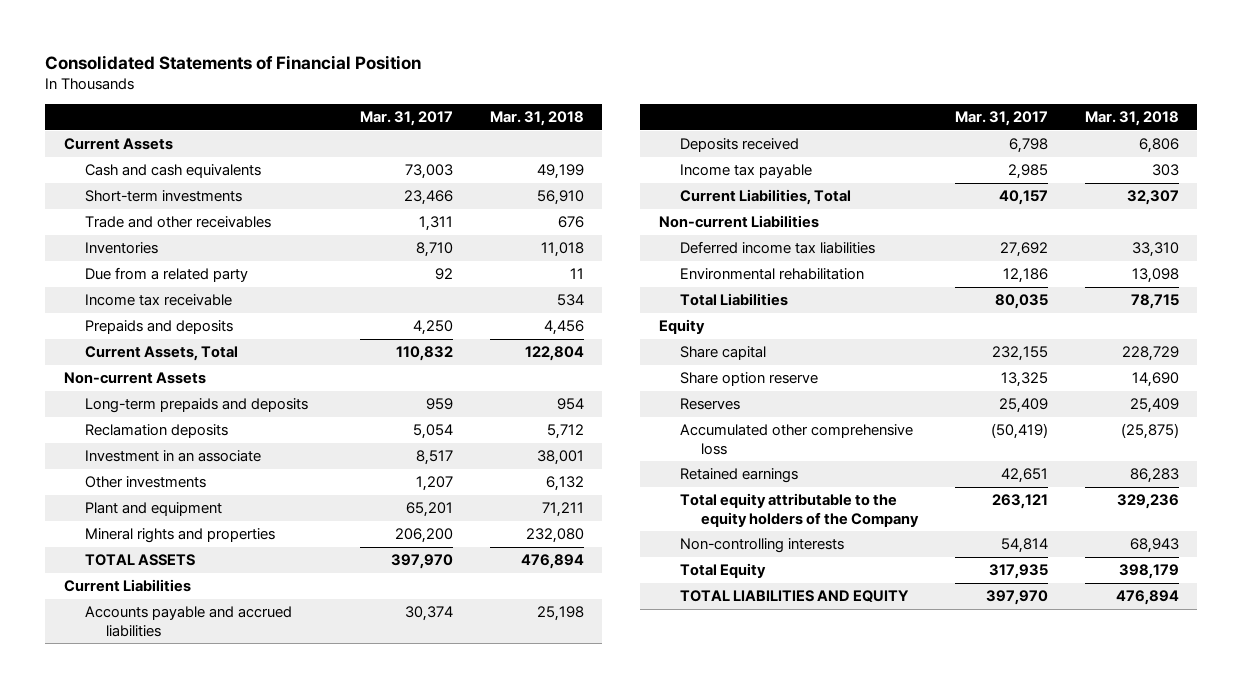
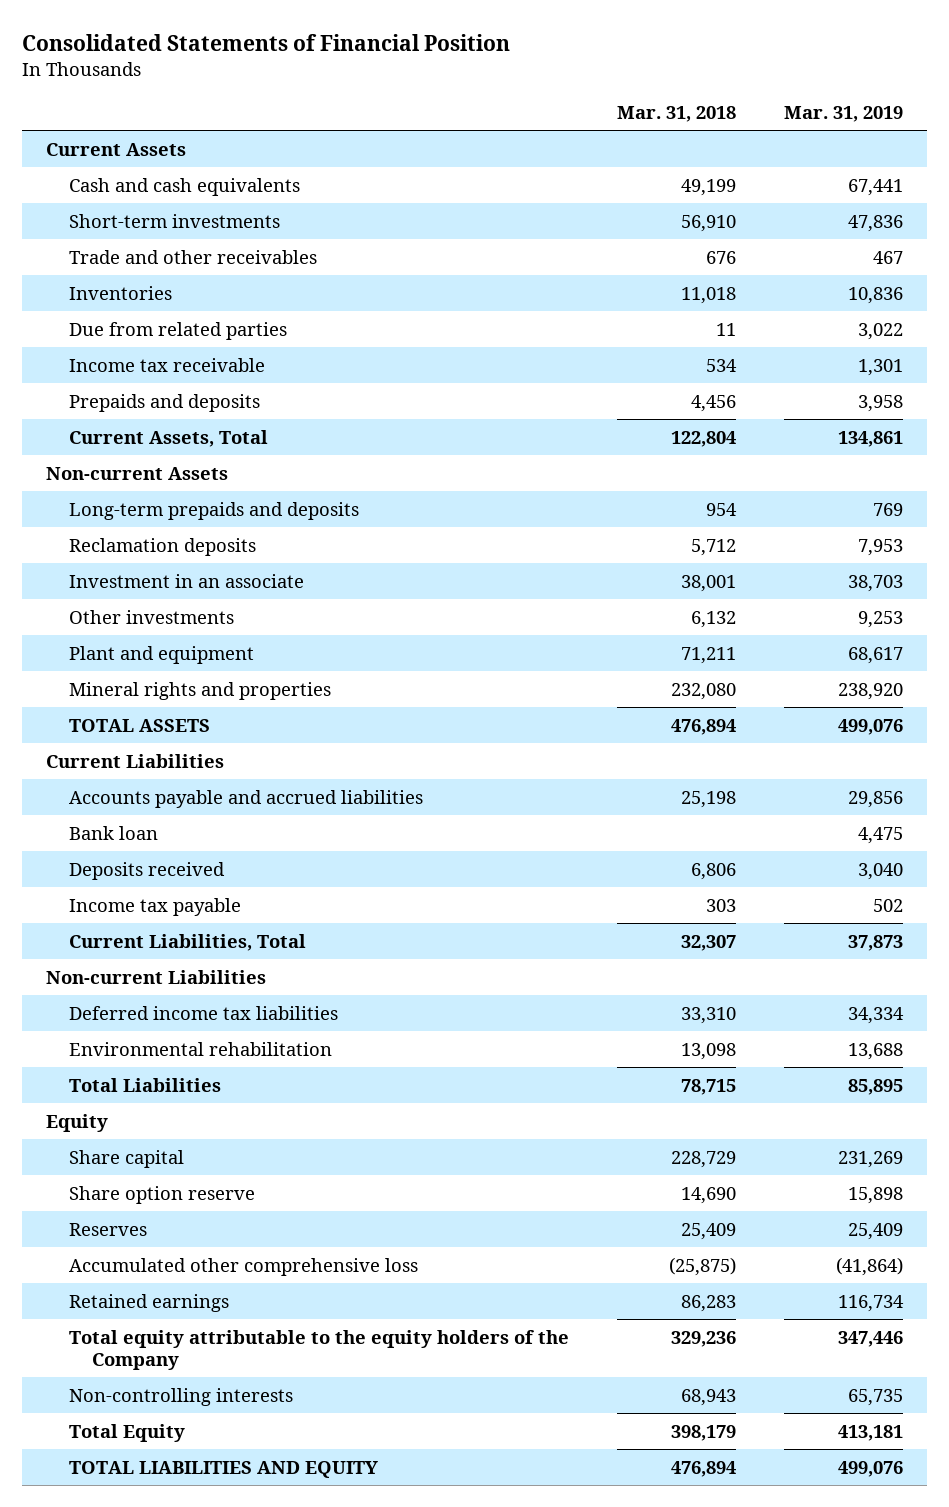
[360,111,454,127] Mar. 31, 2017 -> none
none -> [783,105,903,122] Mar. 31, 2019
[85,267,249,283] Due from a related party -> [69,321,288,340] Due from related parties
none -> [69,825,159,840] Bank loan

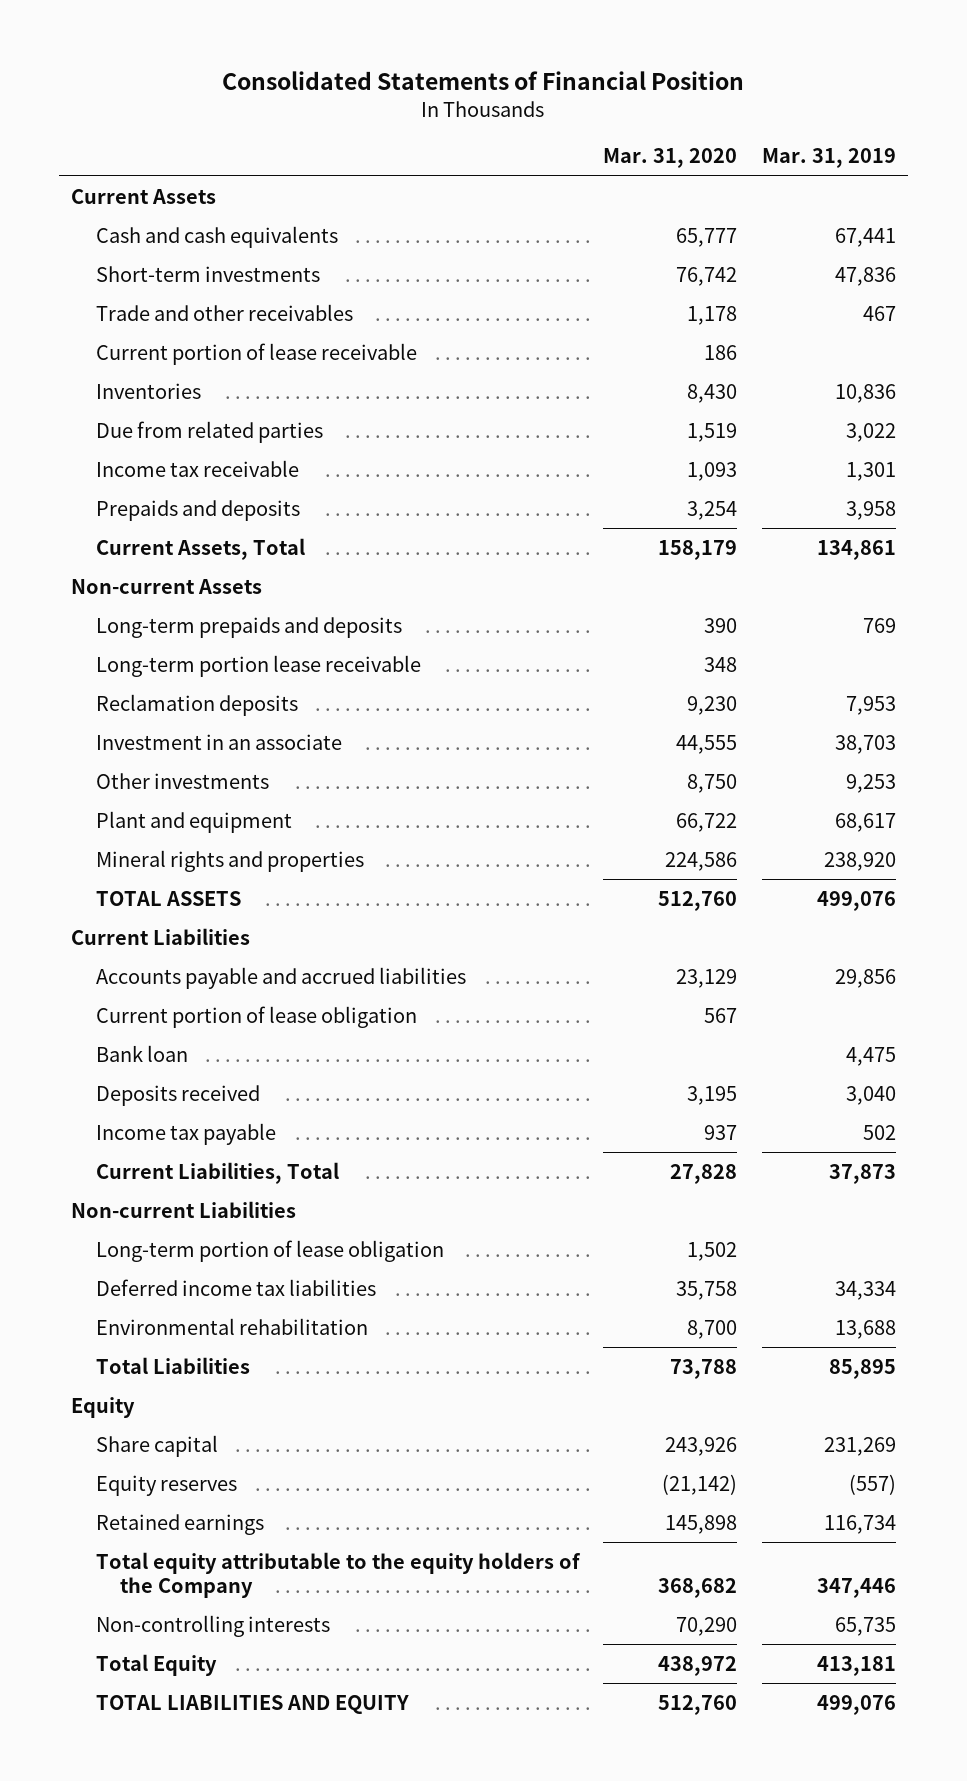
[616,105,736,122] Mar. 31, 2018 -> none
none -> [603,148,738,169] Mar. 31, 2020
none -> [95,342,417,365] Current portion of lease receivable
none -> [95,654,421,677] Long-term portion lease receivable
none -> [95,1005,417,1028] Current portion of lease obligation
none -> [95,1239,444,1262] Long-term portion of lease obligation
[69,1185,256,1204] Share option reserve -> none
[69,1257,419,1276] Accumulated other comprehensive loss -> none
[69,1222,148,1236] Reserves -> [95,1474,237,1496] Equity reserves
[847,1222,903,1240] 25,409 -> [848,1473,896,1495] (557)

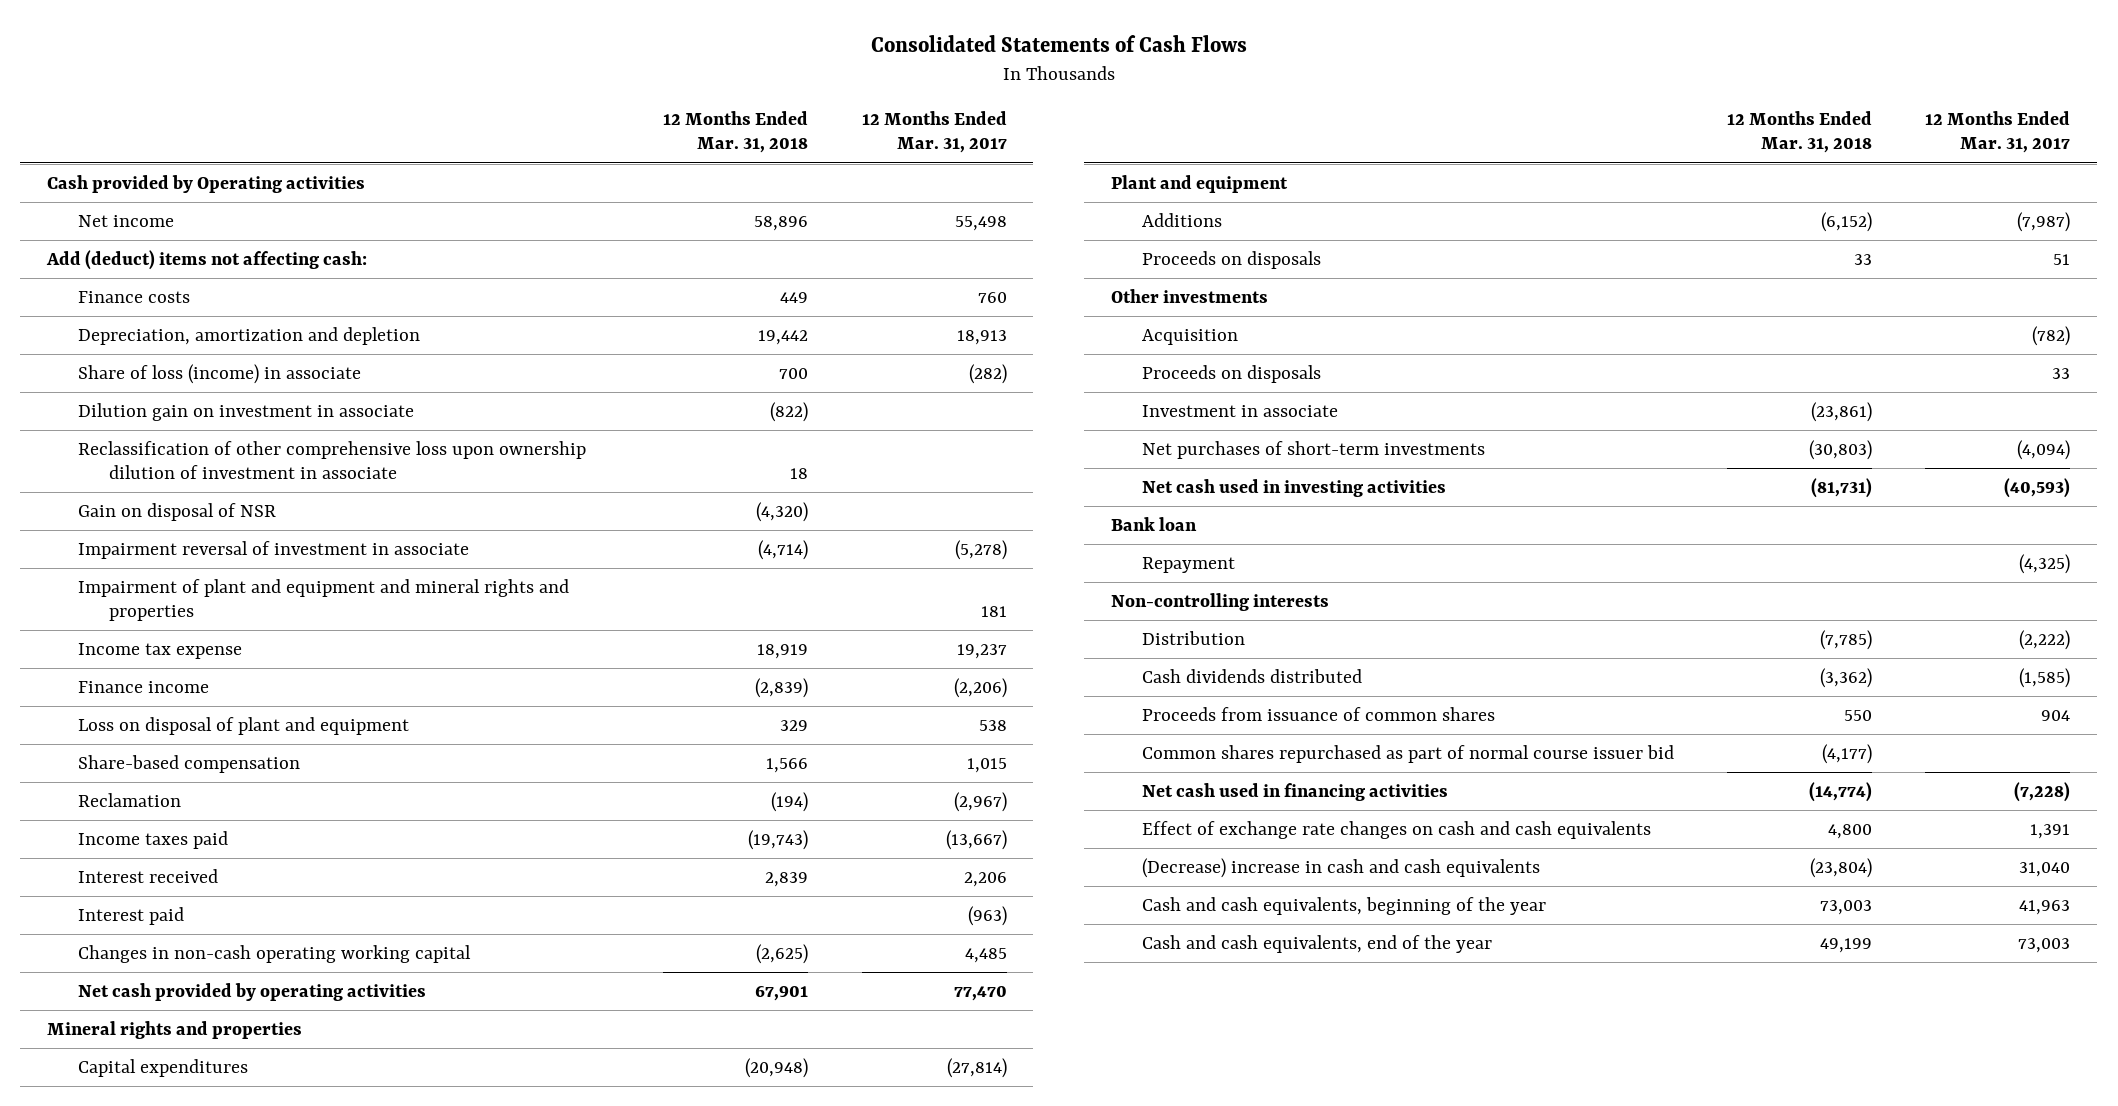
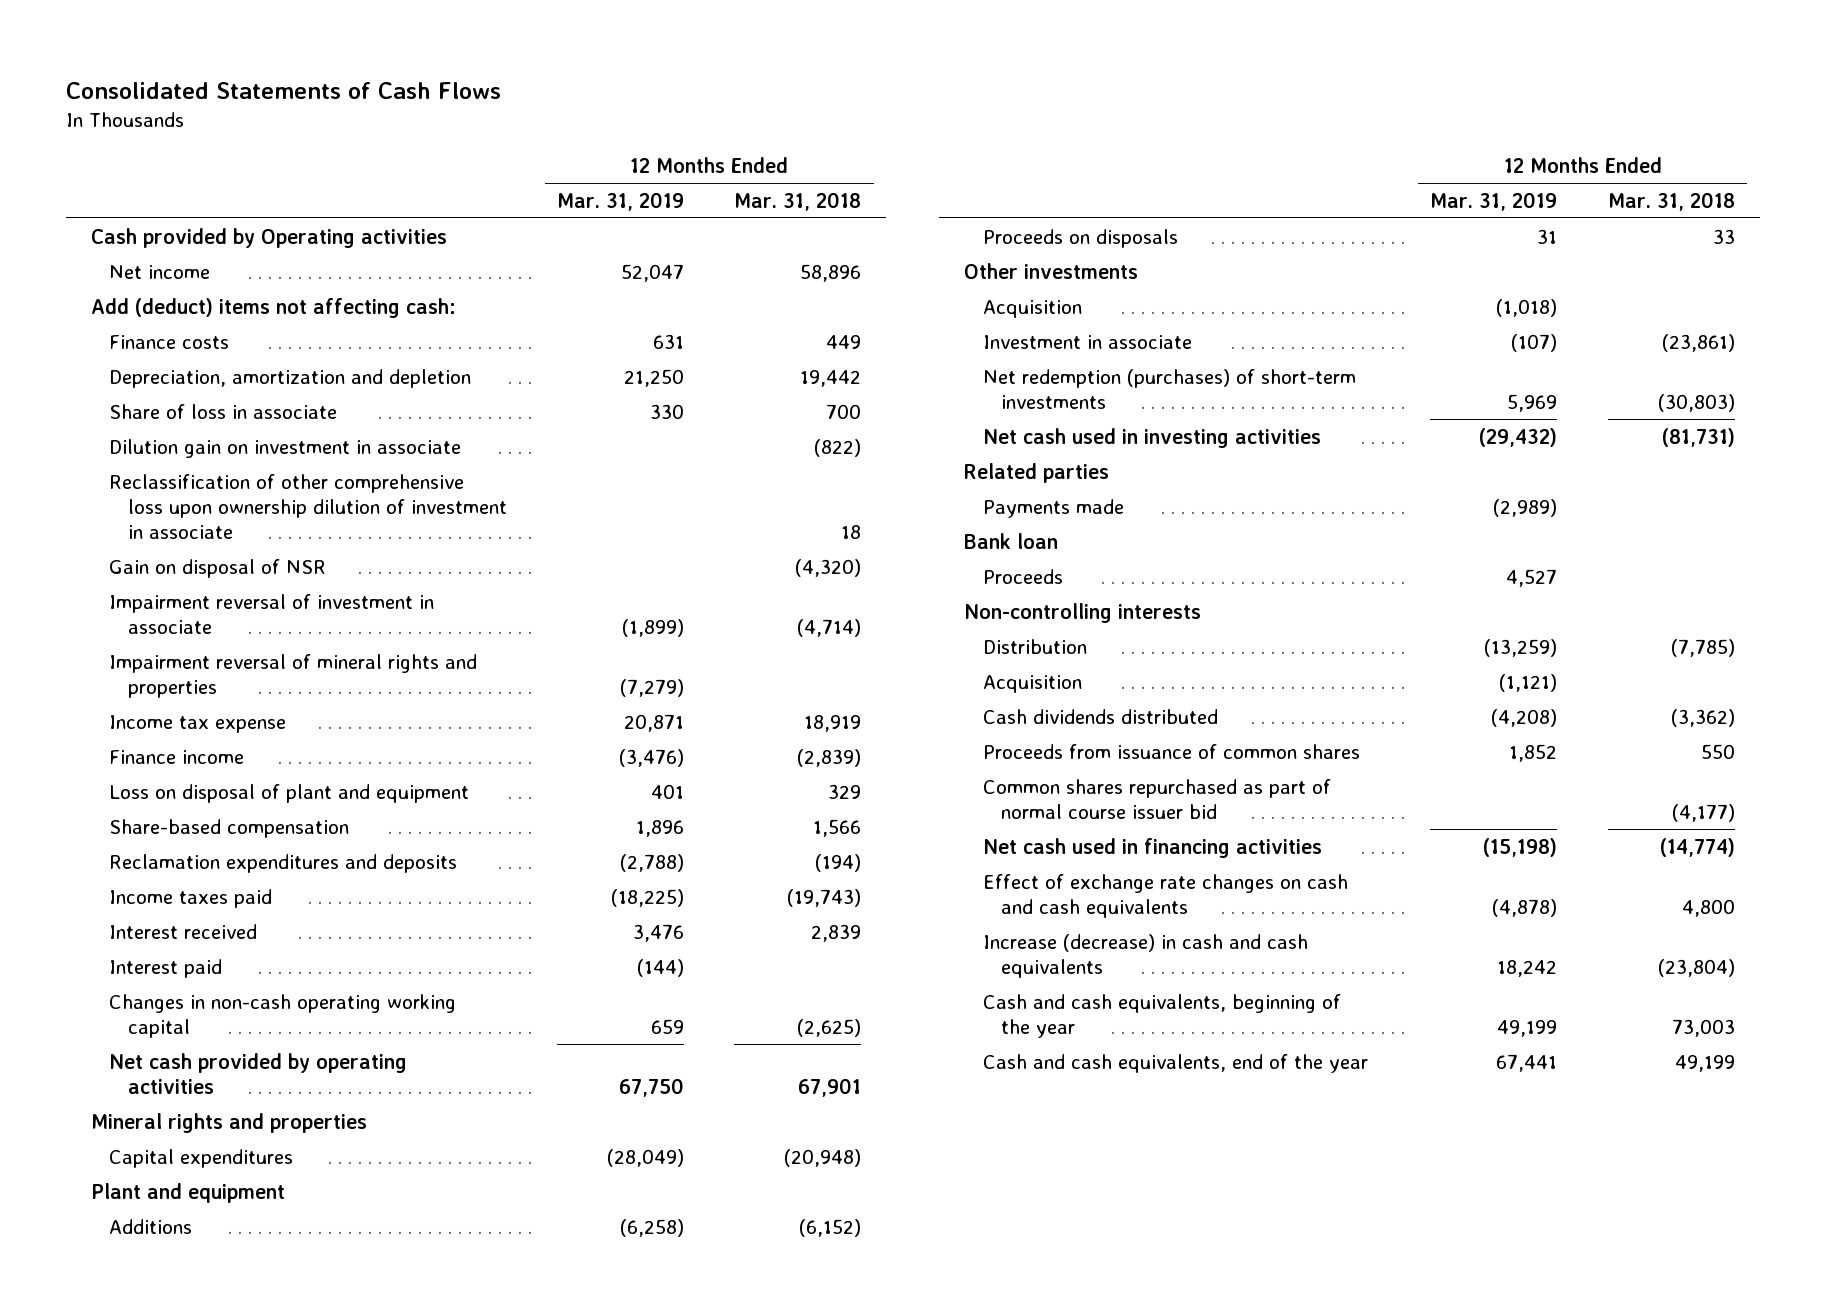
[861,111,1007,154] 12 Months Ended Mar. 31, 2017 -> none
none -> [557,191,685,211] Mar. 31, 2019
[78,364,362,385] Share of loss (income) in associate -> [109,403,338,419] Share of loss in associate
[78,579,570,621] Impairment of plant and equipment and mineral rights and properties -> [109,653,478,698] Impairment reversal of mineral rights and properties
[78,793,182,808] Reclamation -> [109,853,458,873] Reclamation expenditures and deposits
[1142,365,1322,384] Proceeds on disposals -> none
[1142,441,1486,460] Net purchases of short-term investments -> [982,368,1356,409] Net redemption (purchases) of short-term investments
none -> [964,462,1110,483] Related parties
none -> [982,498,1124,518] Payments made
[1142,557,1236,574] Repayment -> none
none -> [982,568,1063,584] Proceeds
none -> [982,674,1082,693] Acquisition
[1142,858,1541,879] (Decrease) increase in cash and cash equivalents -> [982,933,1308,978] Increase (decrease) in cash and cash equivalents

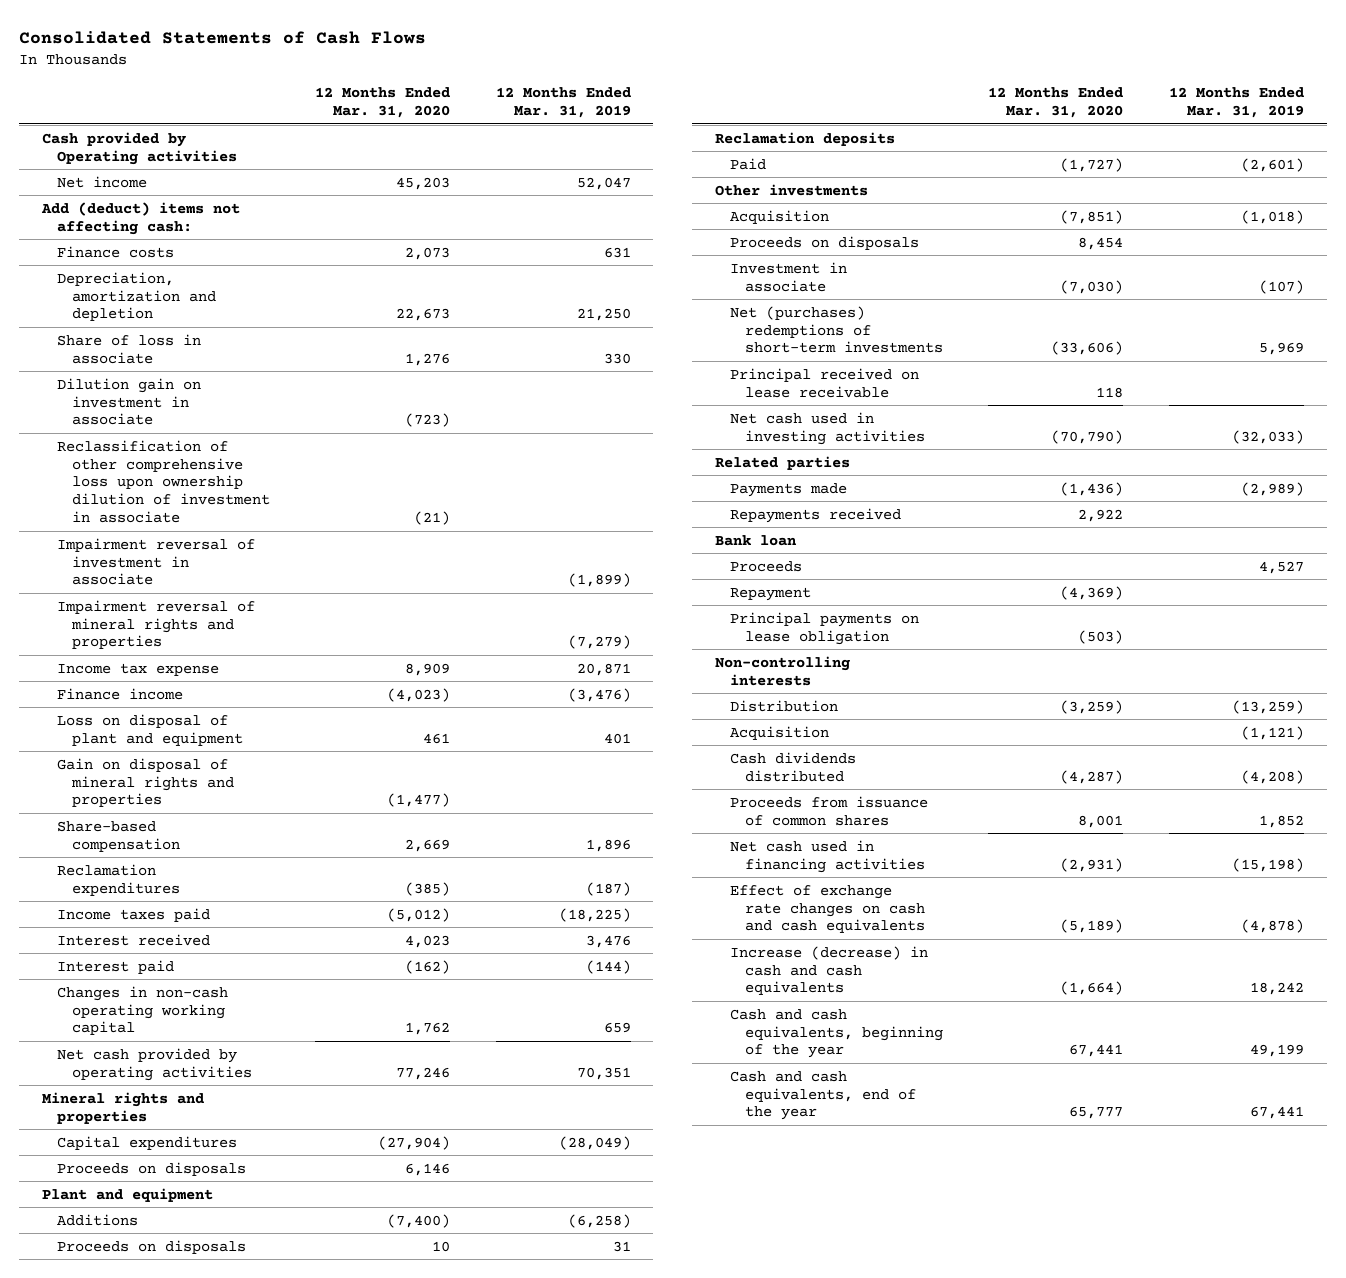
[734,191,862,211] Mar. 31, 2018 -> none
none -> [315,87,451,119] 12 Months Ended Mar. 31, 2020
[109,558,327,578] Gain on disposal of NSR -> none
none -> [56,757,234,808] Gain on disposal of mineral rights and properties
[109,853,458,873] Reclamation expenditures and deposits -> [56,863,180,896] Reclamation expenditures
[620,853,685,872] (2,788) -> [585,881,631,896] (187)
[619,1077,685,1097] 67,750 -> [576,1066,631,1080] 70,351
none -> [56,1161,246,1176] Proceeds on disposals
none -> [714,131,895,146] Reclamation deposits
none -> [729,157,766,170] Paid
none -> [729,235,919,250] Proceeds on disposals
[982,368,1356,409] Net redemption (purchases) of short-term investments -> [729,305,943,354] Net (purchases) redemptions of short-term investments
none -> [729,367,919,398] Principal received on lease receivable
[1479,427,1558,447] (29,432) -> [1231,429,1304,444] (32,033)
none -> [729,507,901,523] Repayments received
none -> [729,586,811,601] Repayment
none -> [729,611,919,645] Principal payments on lease obligation
[982,778,1331,819] Common shares repurchased as part of normal course issuer bid -> none

